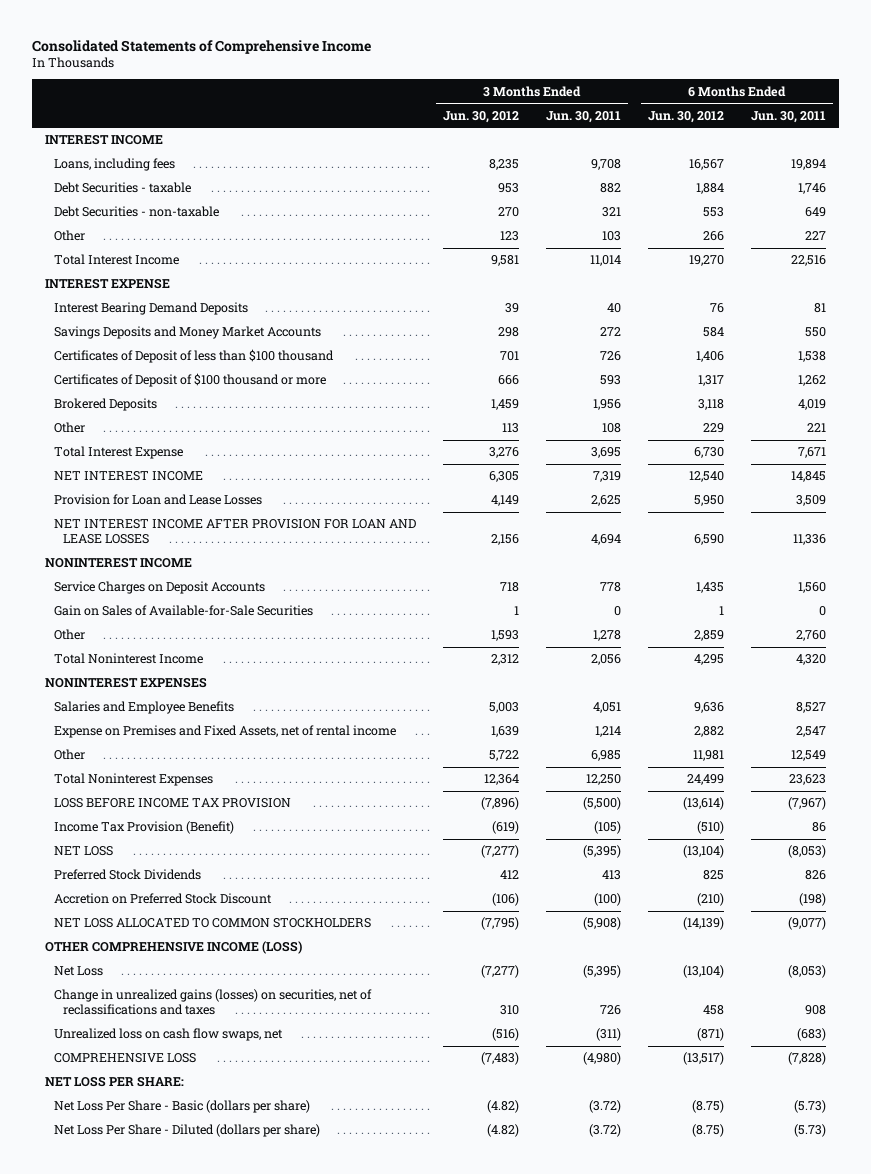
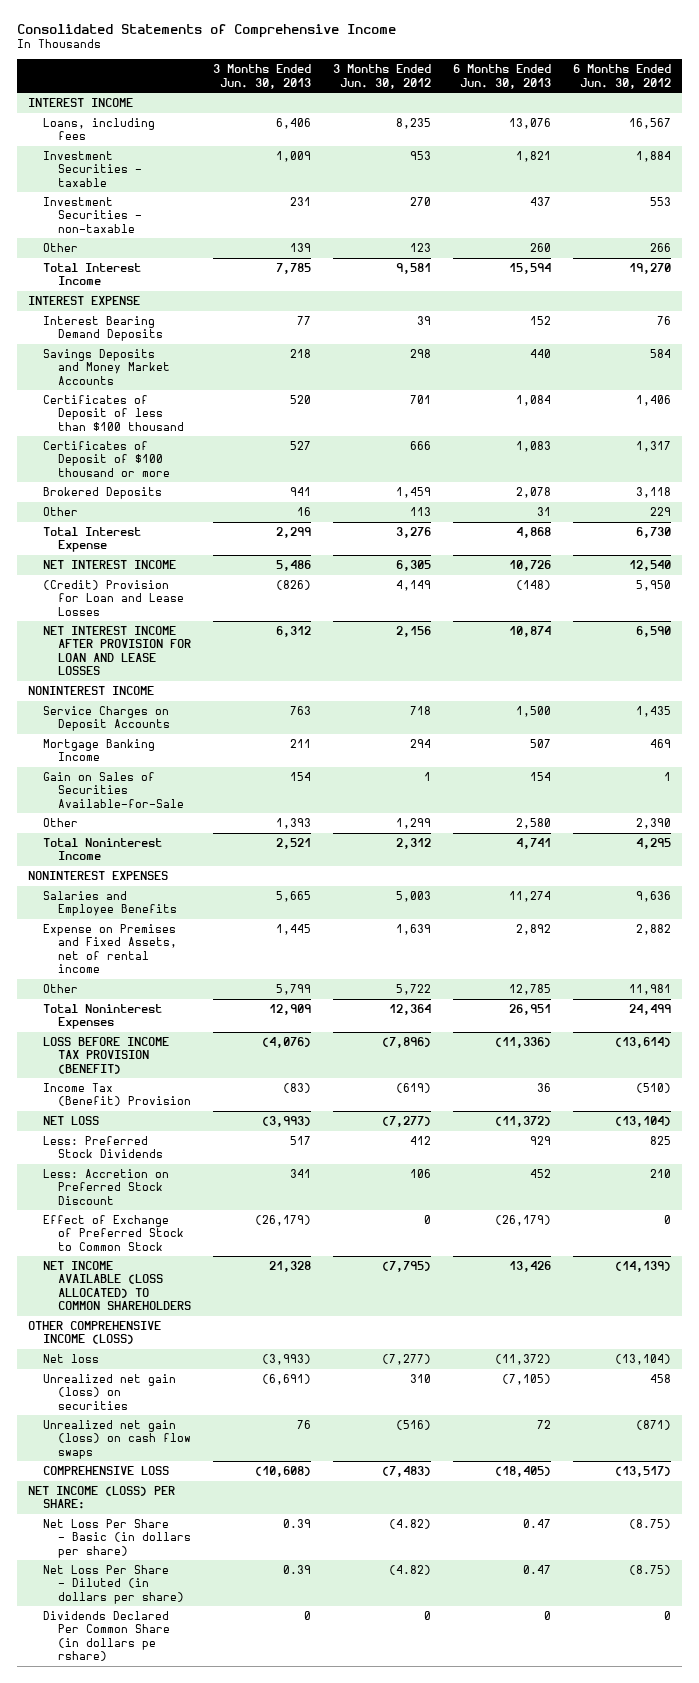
[545,110,621,123] Jun. 30, 2011 -> none
[750,110,826,123] Jun. 30, 2011 -> none
none -> [213,64,312,89] 3 Months Ended Jun. 30, 2013
none -> [453,64,552,89] 6 Months Ended Jun. 30, 2013
[54,182,192,194] Debt Securities - taxable -> [43,151,143,187] Investment Securities - taxable
[54,206,220,218] Debt Securities - non-taxable -> [43,197,143,233] Investment Securities - non-taxable
[54,494,263,506] Provision for Loan and Lease Losses -> [43,580,185,616] (Credit) Provision for Loan and Lease Losses
none -> [43,739,156,762] Mortgage Banking Income
[54,605,314,617] Gain on Sales of Available-for-Sale Securities -> [43,772,185,808] Gain on Sales of Securities Available-for-Sale
[491,630,520,642] 1,593 -> [396,818,432,830] 1,299
[693,630,724,642] 2,859 -> [635,818,671,830] 2,390
[54,798,292,809] LOSS BEFORE INCOME TAX PROVISION -> [43,1037,170,1074] LOSS BEFORE INCOME TAX PROVISION (BENEFIT)
[54,821,235,835] Income Tax Provision (Benefit) -> [43,1083,192,1107] Income Tax (Benefit) Provision
[54,869,202,881] Preferred Stock Dividends -> [43,1136,164,1159] Less: Preferred Stock Dividends
[54,893,273,905] Accretion on Preferred Stock Discount -> [43,1169,170,1205] Less: Accretion on Preferred Stock Discount
[492,893,520,907] (106) -> [410,1169,432,1179] 106
[696,893,724,907] (210) -> [649,1169,671,1179] 210
none -> [43,1215,185,1251] Effect of Exchange of Preferred Stock to Common Stock
[54,918,372,929] NET LOSS ALLOCATED TO COMMON STOCKHOLDERS -> [43,1261,192,1310] NET INCOME AVAILABLE (LOSS ALLOCATED) TO COMMON SHAREHOLDERS
[54,966,104,977] Net Loss -> [43,1354,100,1364] Net loss
[54,989,373,1016] Change in unrealized gains (losses) on securities, net of reclassifications and taxes -> [43,1374,177,1410] Unrealized net gain (loss) on securities
[54,1028,284,1042] Unrealized loss on cash flow swaps, net -> [43,1420,192,1459] Unrealized net gain (loss) on cash flow swaps
[45,1076,185,1088] NET LOSS PER SHARE: -> [27,1486,175,1510] NET INCOME (LOSS) PER SHARE:
[54,1100,311,1114] Net Loss Per Share - Basic (dollars per share) -> [43,1519,192,1558] Net Loss Per Share - Basic (in dollars per share)
[54,1124,321,1138] Net Loss Per Share - Diluted (dollars per share) -> [43,1565,185,1604] Net Loss Per Share - Diluted (in dollars per share)
none -> [43,1611,171,1661] Dividends Declared Per Common Share (in dollars pe rshare)

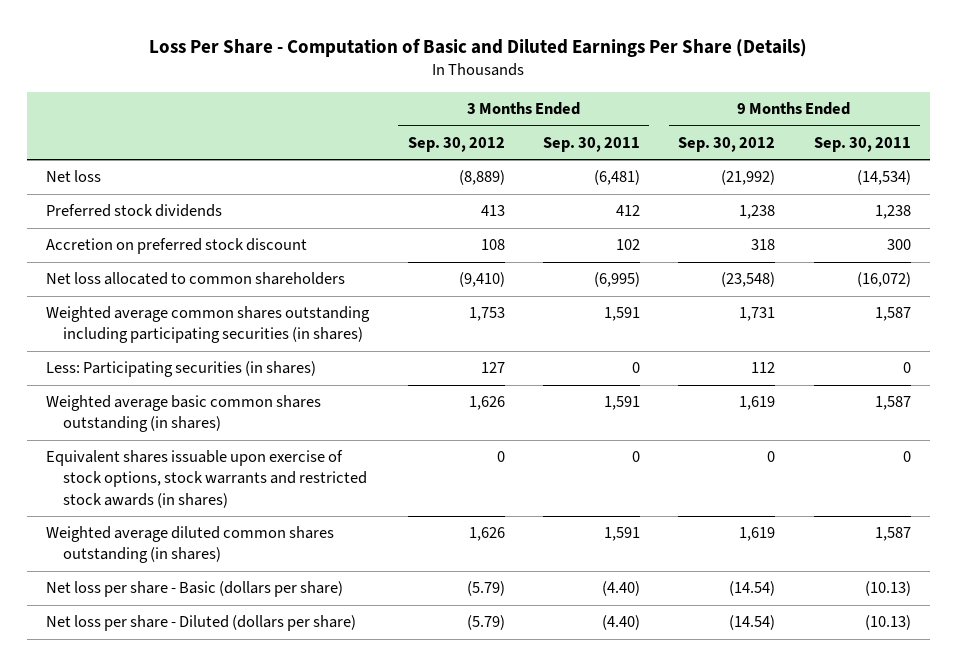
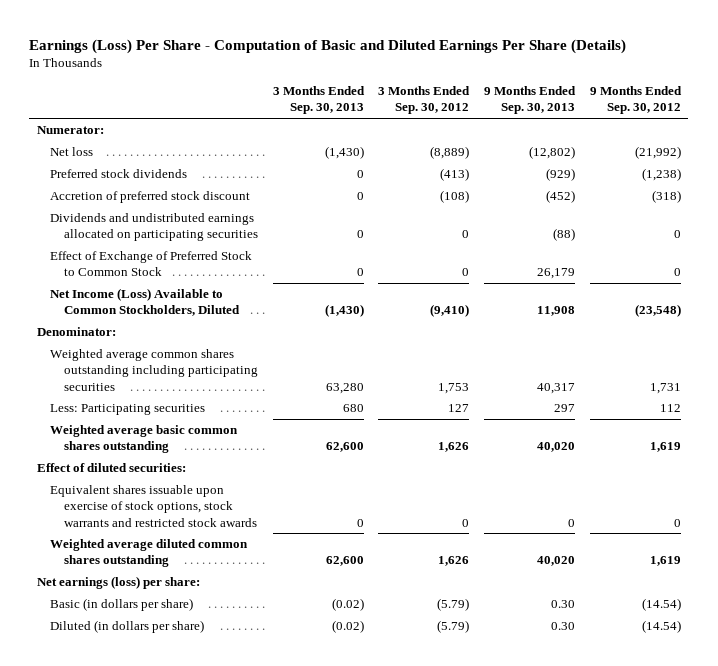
[149,37,808,57] Loss Per Share - Computation of Basic and Diluted Earnings Per Share (Details) -> [29,38,627,54] Earnings (Loss) Per Share - Computation of Basic and Diluted Earnings Per Share (Details)
[542,136,640,152] Sep. 30, 2011 -> none
[813,136,911,152] Sep. 30, 2011 -> none
none -> [272,86,365,115] 3 Months Ended Sep. 30, 2013
none -> [484,86,577,115] 9 Months Ended Sep. 30, 2013
none -> [36,126,104,135] Numerator:
[480,205,505,217] 413 -> [440,168,470,182] (413)
[739,205,776,220] 1,238 -> [642,168,682,182] (1,238)
[46,238,308,255] Accretion on preferred stock discount -> [50,191,251,204] Accretion of preferred stock discount
[480,239,505,251] 108 -> [440,190,470,204] (108)
[751,239,776,251] 318 -> [652,190,682,204] (318)
none -> [50,213,258,242] Dividends and undistributed earnings allocated on participating securities
none -> [50,251,253,277] Effect of Exchange of Preferred Stock to Common Stock
[46,272,346,286] Net loss allocated to common shareholders -> [50,288,240,317] Net Income (Loss) Available to Common Stockholders, Diluted
none -> [36,327,116,337] Denominator:
[46,306,371,344] Weighted average common shares outstanding including participating securities (in shares) -> [50,349,258,391] Weighted average common shares outstanding including participating securities
[46,361,317,378] Less: Participating securities (in shares) -> [50,404,206,416] Less: Participating securities
[46,395,322,433] Weighted average basic common shares outstanding (in shares) -> [50,425,239,454] Weighted average basic common shares outstanding
none -> [36,463,186,473] Effect of diluted securities:
[46,450,367,508] Equivalent shares issuable upon exercise of stock options, stock warrants and restricted stock awards (in shares) -> [50,485,257,527] Equivalent shares issuable upon exercise of stock options, stock warrants and restricted stock awards
[46,526,335,564] Weighted average diluted common shares outstanding (in shares) -> [50,539,249,568] Weighted average diluted common shares outstanding
none -> [36,576,200,590] Net earnings (loss) per share:
[46,581,344,598] Net loss per share - Basic (dollars per share) -> [50,598,194,612] Basic (in dollars per share)
[46,615,357,632] Net loss per share - Diluted (dollars per share) -> [50,620,205,634] Diluted (in dollars per share)

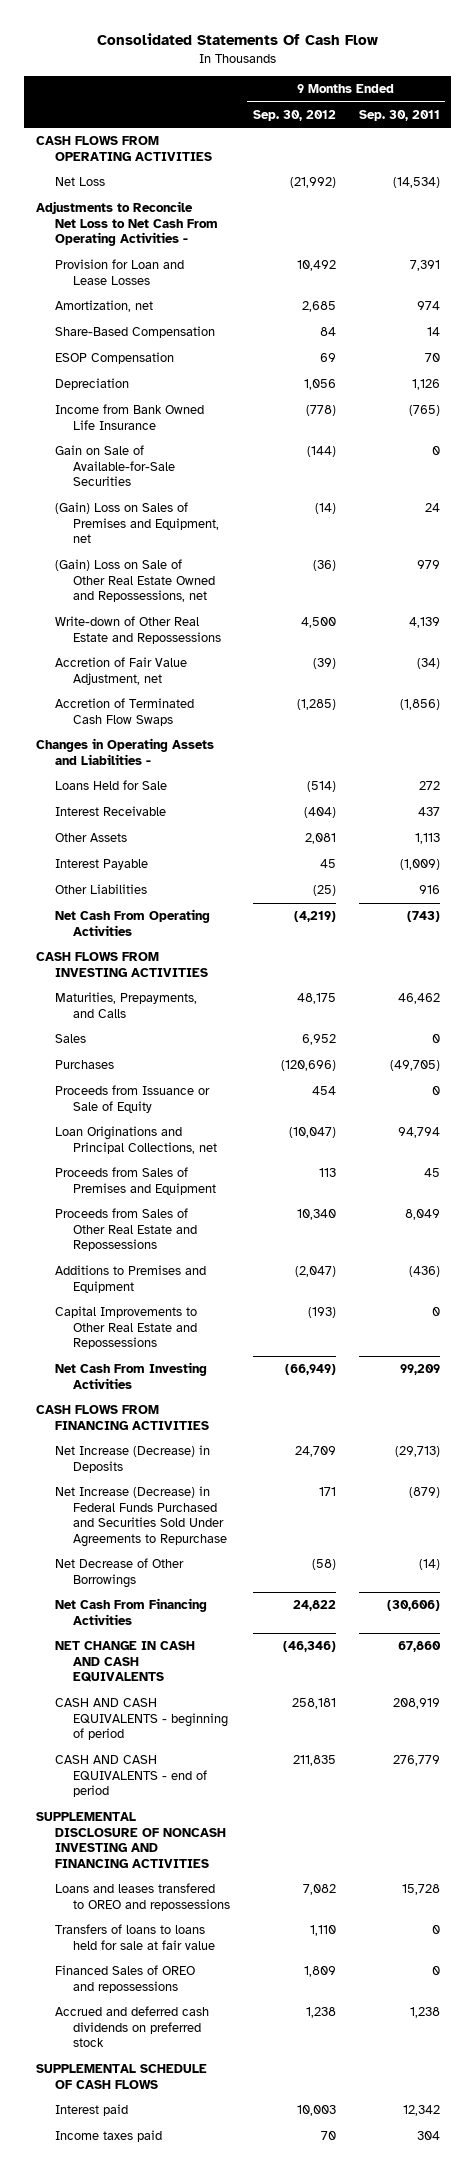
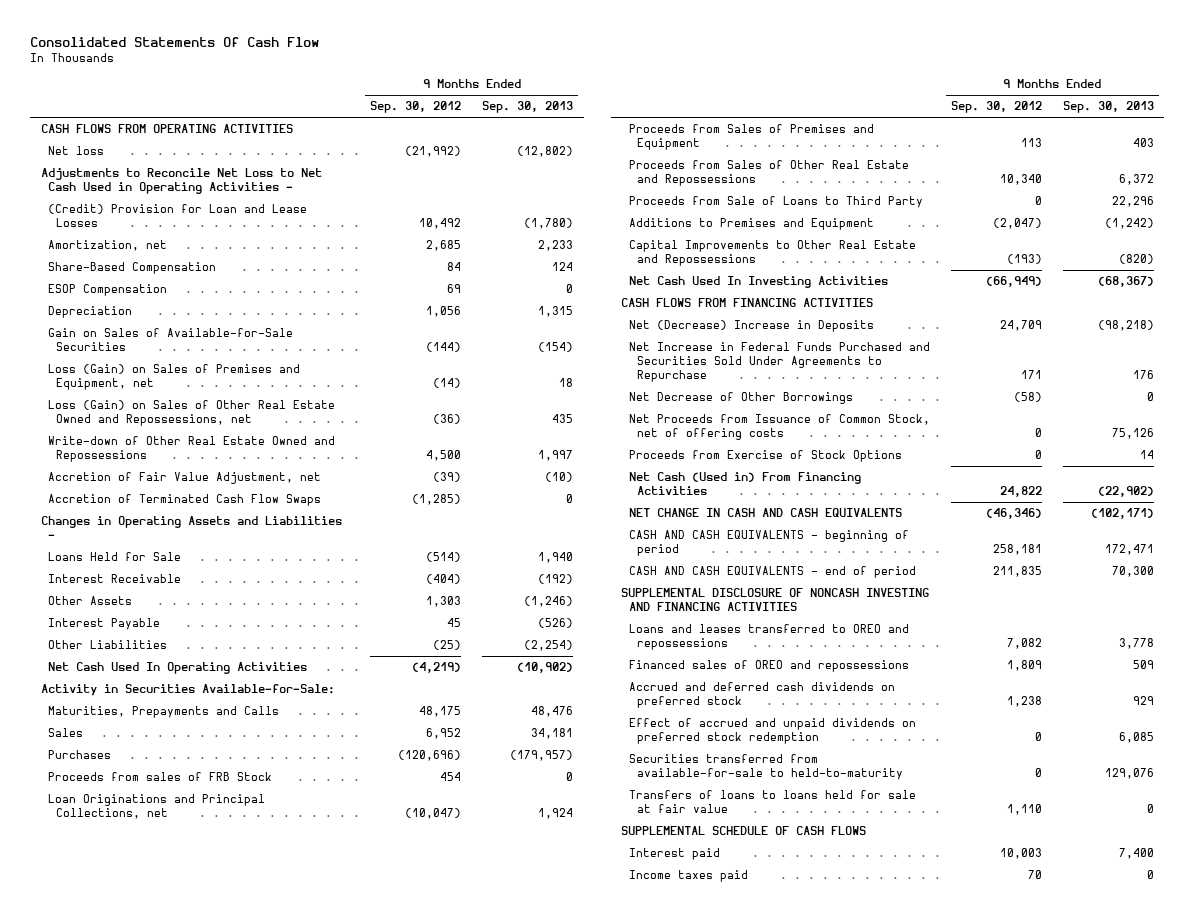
[358,110,440,122] Sep. 30, 2011 -> none
none -> [482,101,574,114] Sep. 30, 2013
[54,177,105,187] Net Loss -> [48,146,105,156] Net loss
[35,201,218,247] Adjustments to Reconcile Net Loss to Net Cash From Operating Activities - -> [40,168,322,195] Adjustments to Reconcile Net Loss to Net Cash Used in Operating Activities -
[54,259,184,285] Provision for Loan and Lease Losses -> [48,204,308,228] (Credit) Provision for Loan and Lease Losses
[54,404,204,430] Income from Bank Owned Life Insurance -> none
[54,445,176,487] Gain on Sale of Available-for-Sale Securities -> [48,328,294,352] Gain on Sales of Available-for-Sale Securities
[54,502,220,544] (Gain) Loss on Sales of Premises and Equipment, net -> [48,364,301,391] Loss (Gain) on Sales of Premises and Equipment, net
[54,559,216,603] (Gain) Loss on Sale of Other Real Estate Owned and Repossessions, net -> [48,400,336,427] Loss (Gain) on Sales of Other Real Estate Owned and Repossessions, net
[54,616,222,644] Write-down of Other Real Estate and Repossessions -> [48,436,336,463] Write-down of Other Real Estate Owned and Repossessions
[305,833,337,845] 2,081 -> [426,596,462,608] 1,303
[35,952,208,977] CASH FLOWS FROM INVESTING ACTIVITIES -> none
[54,909,210,936] Net Cash From Operating Activities -> [48,662,308,675] Net Cash Used In Operating Activities
none -> [40,684,335,697] Activity in Securities Available-for-Sale:
[54,992,197,1018] Maturities, Prepayments, and Calls -> [48,706,280,719] Maturities, Prepayments and Calls
[54,1085,210,1113] Proceeds from Issuance or Sale of Equity -> [48,772,273,782] Proceeds from sales of FRB Stock
none -> [629,196,924,209] Proceeds from Sale of Loans to Third Party
[54,1362,207,1389] Net Cash From Investing Activities -> [629,276,889,289] Net Cash Used In Investing Activities
[54,1445,210,1473] Net Increase (Decrease) in Deposits -> [629,320,875,333] Net (Decrease) Increase in Deposits
[54,1486,228,1547] Net Increase (Decrease) in Federal Funds Purchased and Securities Sold Under Agreements to Repurchase -> [629,342,931,383] Net Increase in Federal Funds Purchased and Securities Sold Under Agreements to Repurchase
none -> [629,414,931,441] Net Proceeds from Issuance of Common Stock, net of offering costs
none -> [629,450,903,463] Proceeds from Exercise of Stock Options
[54,1598,207,1625] Net Cash From Financing Activities -> [629,472,862,496] Net Cash (Used in) From Financing Activities
[54,1883,231,1911] Loans and leases transfered to OREO and repossessions -> [629,624,910,651] Loans and leases transferred to OREO and repossessions
[54,1965,195,1993] Financed Sales of OREO and repossessions -> [629,660,910,673] Financed sales of OREO and repossessions
none -> [629,718,917,745] Effect of accrued and unpaid dividends on preferred stock redemption
none -> [629,754,903,781] Securities transferred from available-for-sale to held-to-maturity
[54,1924,216,1950] Transfers of loans to loans held for sale at fair value -> [629,790,917,814] Transfers of loans to loans held for sale at fair value

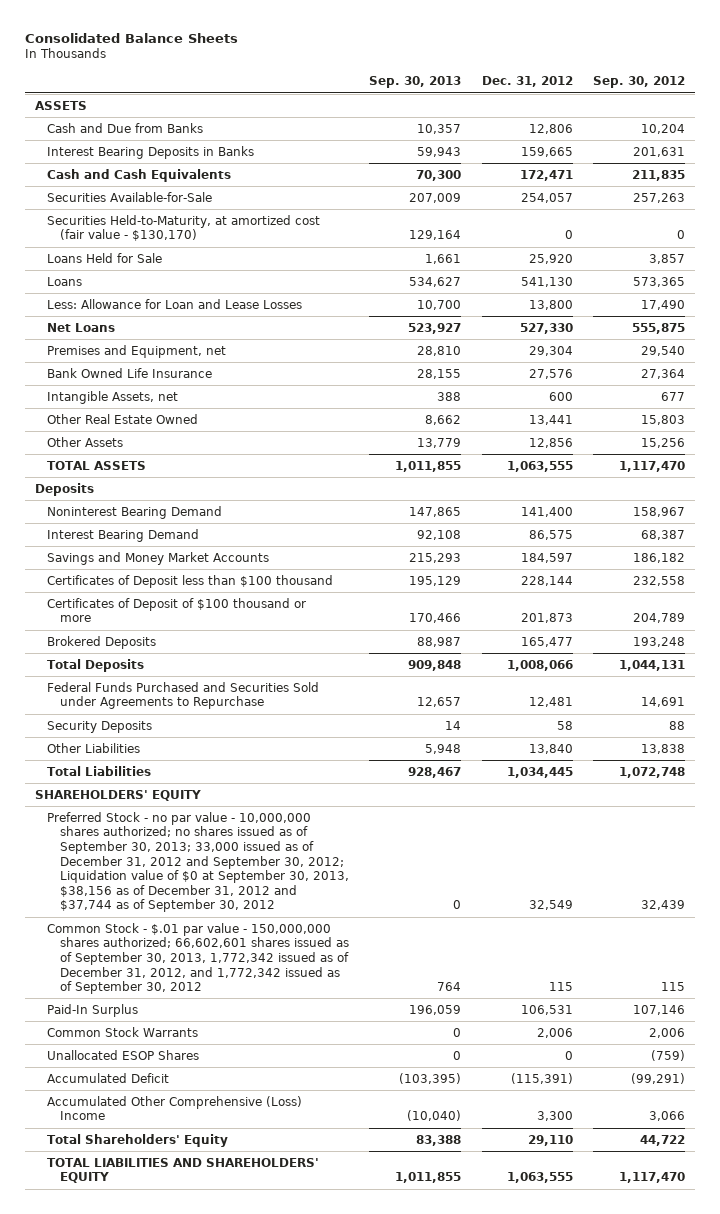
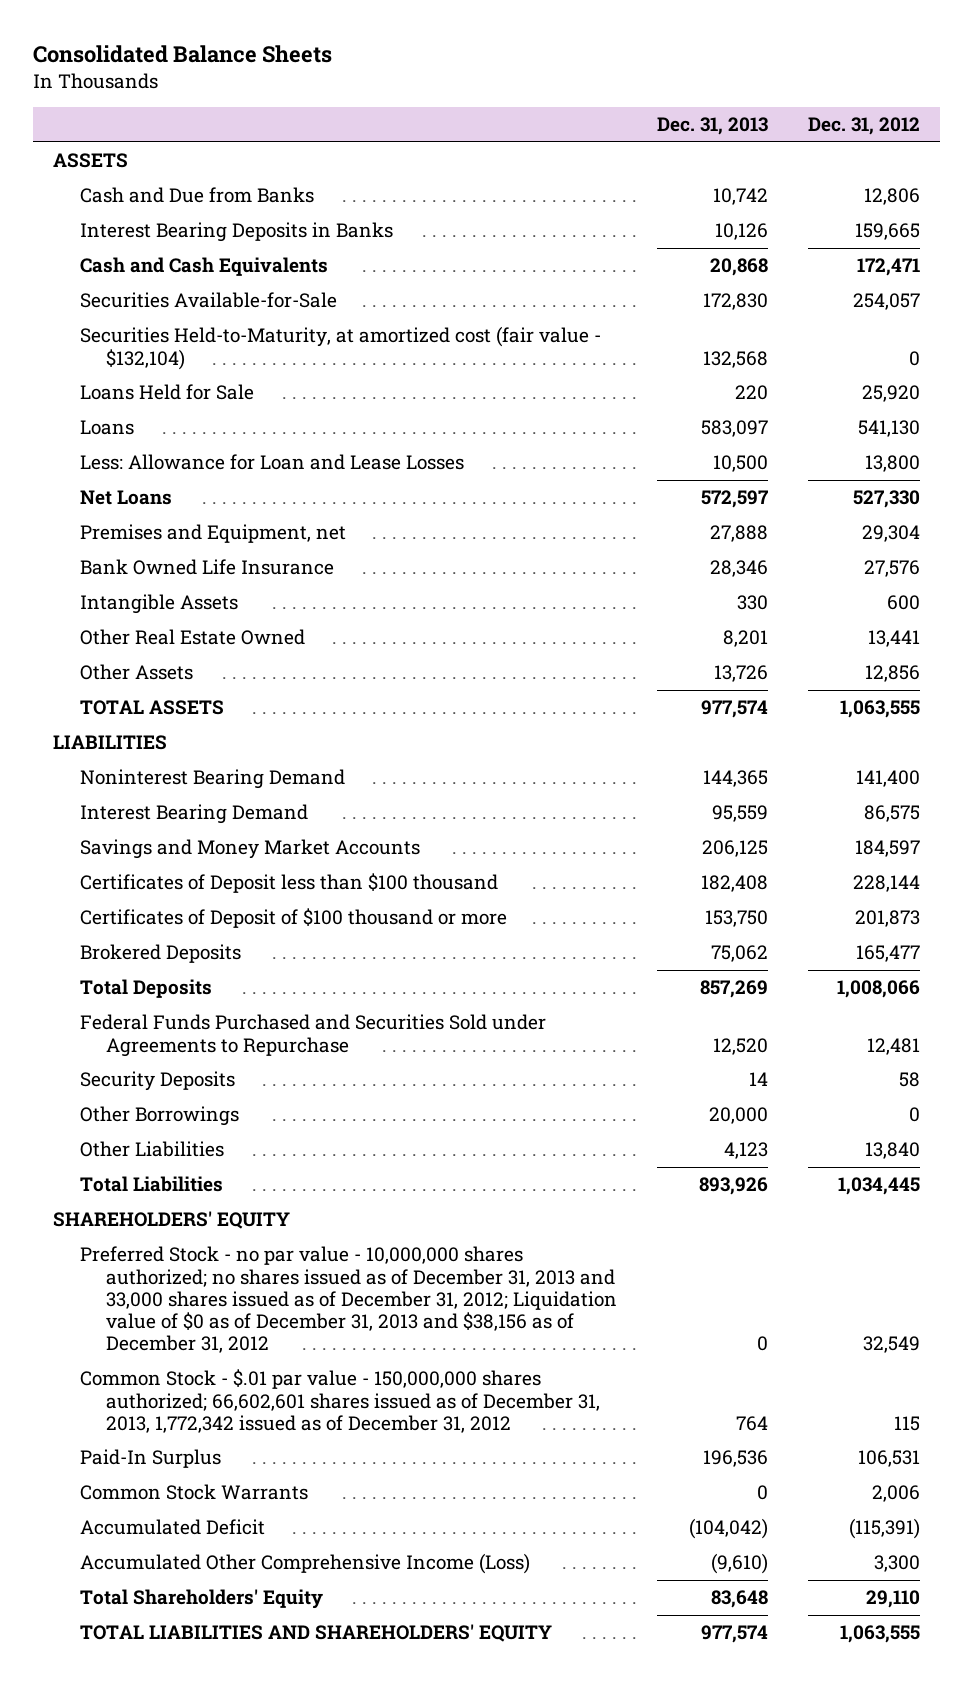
[369,76,462,89] Sep. 30, 2013 -> none
[593,76,686,89] Sep. 30, 2012 -> none
none -> [657,117,769,136] Dec. 31, 2013
[47,214,321,242] Securities Held-to-Maturity, at amortized cost (fair value - $130,170) -> [79,326,601,370] Securities Held-to-Maturity, at amortized cost (fair value - $132,104)
[47,390,179,404] Intangible Assets, net -> [79,594,238,615] Intangible Assets
[34,482,94,496] Deposits -> none
none -> [52,735,167,751] LIABILITIES
none -> [79,1106,239,1127] Other Borrowings
[47,811,349,913] Preferred Stock - no par value - 10,000,000 shares authorized; no shares issued as of September 30, 2013; 33,000 issued as of December 31, 2012 and September 30, 2012; Liquidation value of $0 at September 30, 2013, $38,156 as of December 31, 2012 and $37,744 as of September 30, 2012 -> [79,1246,618,1354] Preferred Stock - no par value - 10,000,000 shares authorized; no shares issued as of December 31, 2013 and 33,000 shares issued as of December 31, 2012; Liquidation value of $0 as of December 31, 2013 and $38,156 as of December 31, 2012
[47,922,349,995] Common Stock - $.01 par value - 150,000,000 shares authorized; 66,602,601 shares issued as of September 30, 2013, 1,772,342 issued as of December 31, 2012, and 1,772,342 issued as of September 30, 2012 -> [79,1369,601,1433] Common Stock - $.01 par value - 150,000,000 shares authorized; 66,602,601 shares issued as of December 31, 2013, 1,772,342 issued as of December 31, 2012
[47,1049,200,1060] Unallocated ESOP Shares -> none
[47,1095,303,1121] Accumulated Other Comprehensive (Loss) Income -> [79,1553,530,1575] Accumulated Other Comprehensive Income (Loss)

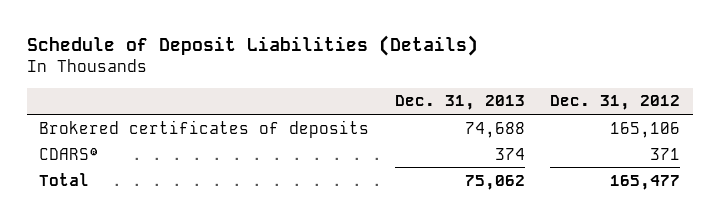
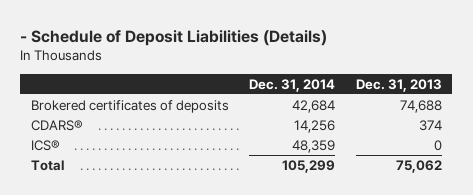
[26,35,478,57] Schedule of Deposit Liabilities (Details) -> [20,29,328,46] - Schedule of Deposit Liabilities (Details)
[550,95,681,111] Dec. 31, 2012 -> none
none -> [249,78,336,92] Dec. 31, 2014
none -> [30,139,60,151] ICS®

